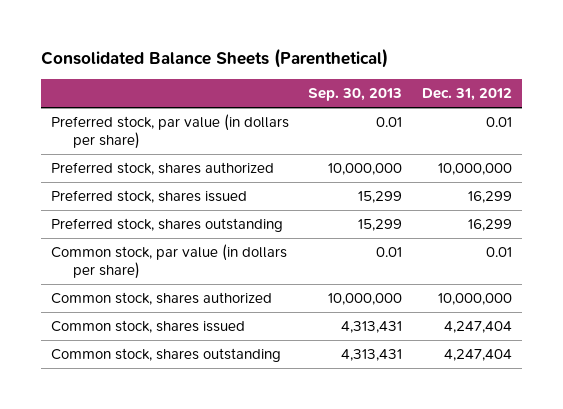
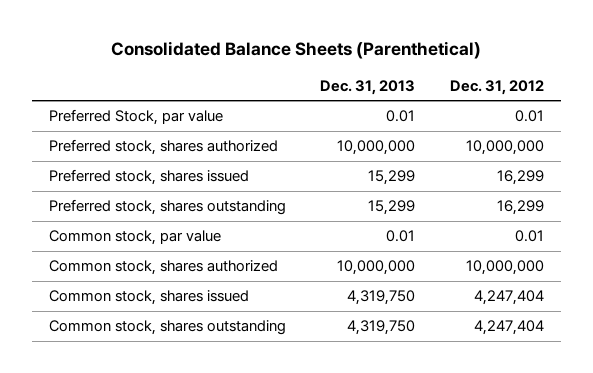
[308,88,403,102] Sep. 30, 2013 -> none
none -> [320,79,416,95] Dec. 31, 2013
[50,114,289,150] Preferred stock, par value (in dollars per share) -> [48,109,223,126] Preferred Stock, par value
[50,244,287,280] Common stock, par value (in dollars per share) -> [48,230,221,246] Common stock, par value

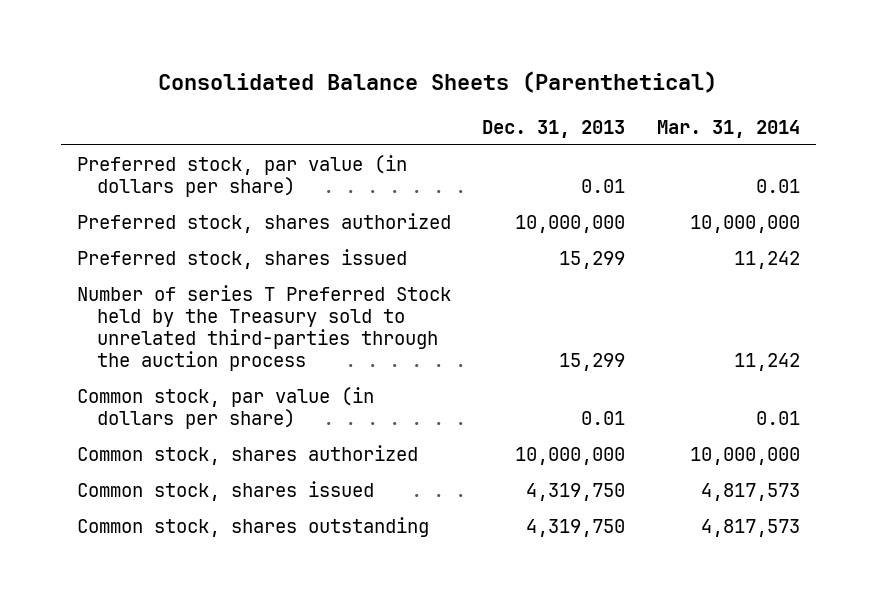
[449,79,544,95] Dec. 31, 2012 -> none
none -> [656,119,800,138] Mar. 31, 2014
[48,109,223,126] Preferred Stock, par value -> [76,154,407,197] Preferred stock, par value (in dollars per share)
[48,199,286,216] Preferred stock, shares outstanding -> [76,284,451,372] Number of series T Preferred Stock held by the Treasury sold to unrelated third-parties through the auction process
[48,230,221,246] Common stock, par value -> [76,386,374,429] Common stock, par value (in dollars per share)

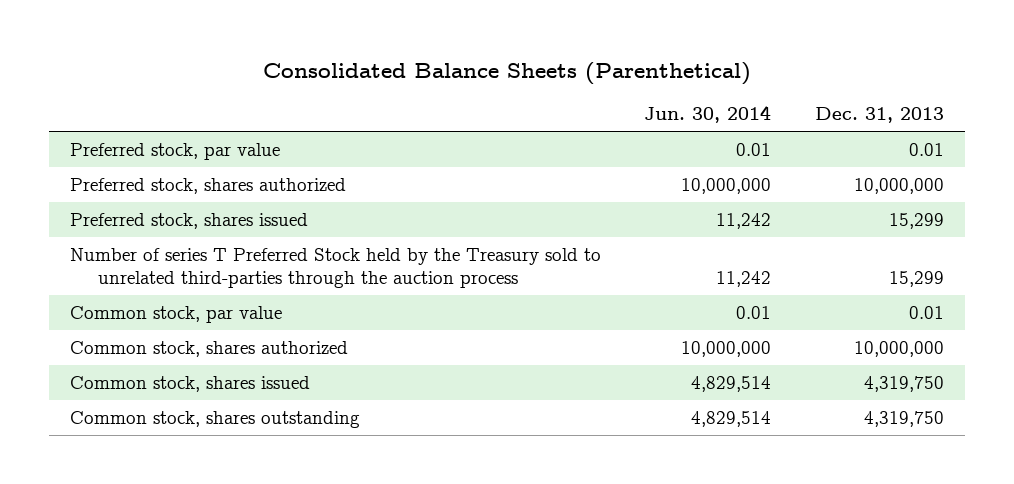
[656,119,800,138] Mar. 31, 2014 -> none
none -> [644,105,772,124] Jun. 30, 2014
[76,154,407,197] Preferred stock, par value (in dollars per share) -> [70,142,281,160] Preferred stock, par value
[76,386,374,429] Common stock, par value (in dollars per share) -> [70,305,283,323] Common stock, par value

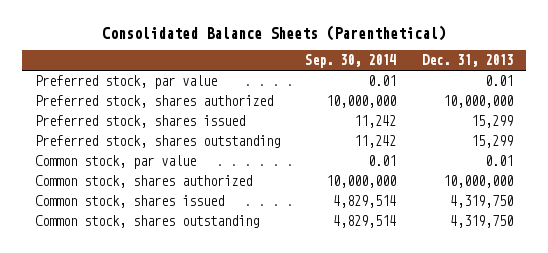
[644,105,772,124] Jun. 30, 2014 -> none
none -> [305,54,397,69] Sep. 30, 2014
[70,247,602,288] Number of series T Preferred Stock held by the Treasury sold to unrelated third-parties through the auction process -> [34,135,280,149] Preferred stock, shares outstanding

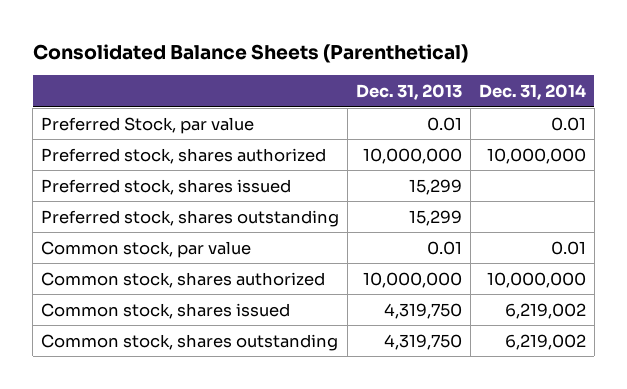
[305,54,397,69] Sep. 30, 2014 -> none
none -> [478,84,586,101] Dec. 31, 2014
[34,75,217,90] Preferred stock, par value -> [41,116,255,134] Preferred Stock, par value

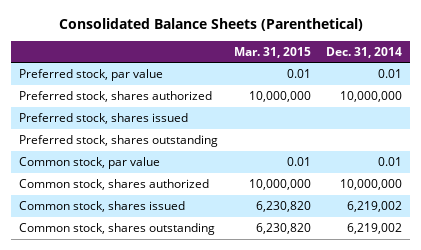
[356,84,463,101] Dec. 31, 2013 -> none
none -> [233,46,311,58] Mar. 31, 2015
[41,116,255,134] Preferred Stock, par value -> [18,68,163,81] Preferred stock, par value

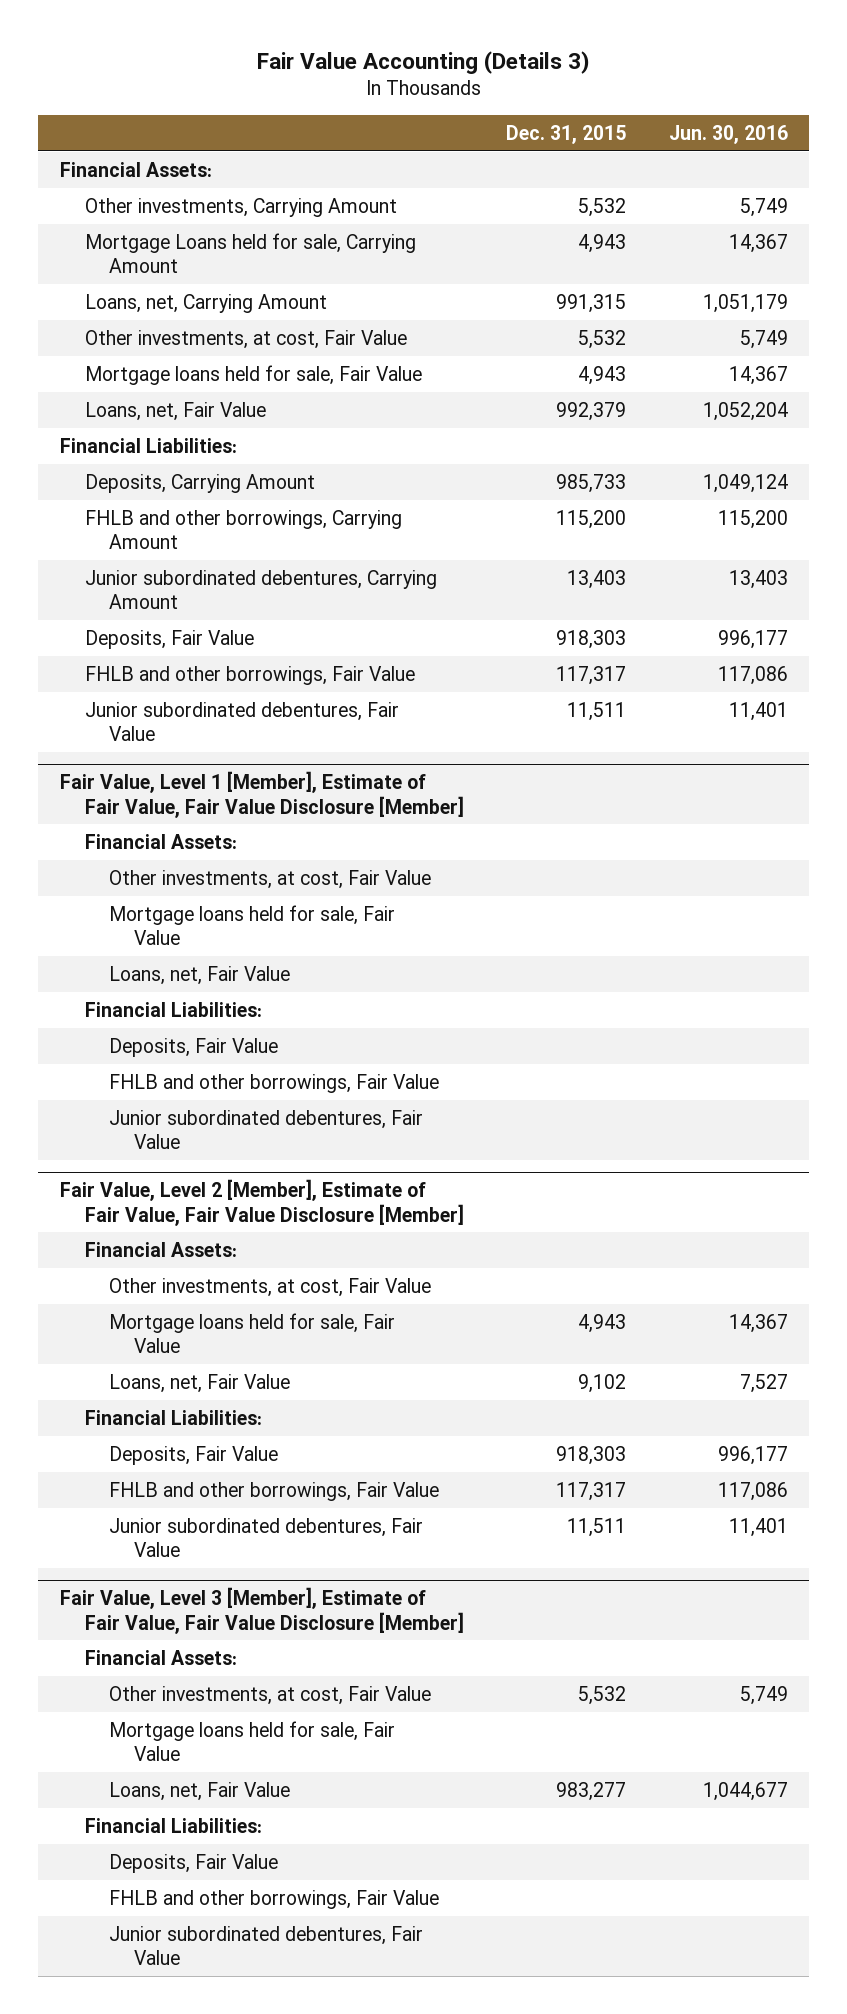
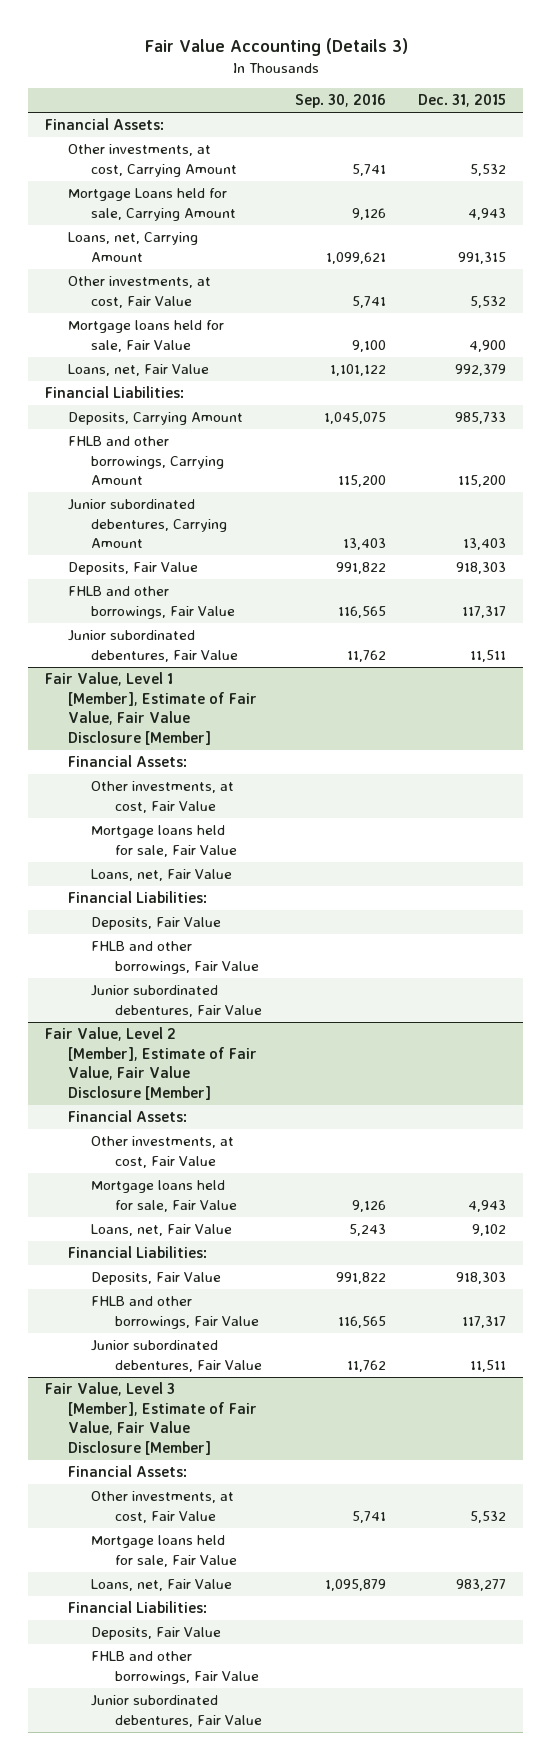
[668,124,788,144] Jun. 30, 2016 -> none
none -> [294,94,386,109] Sep. 30, 2016
[84,197,397,217] Other investments, Carrying Amount -> [68,144,238,177] Other investments, at cost, Carrying Amount
[578,365,627,385] 4,943 -> [469,339,507,352] 4,900

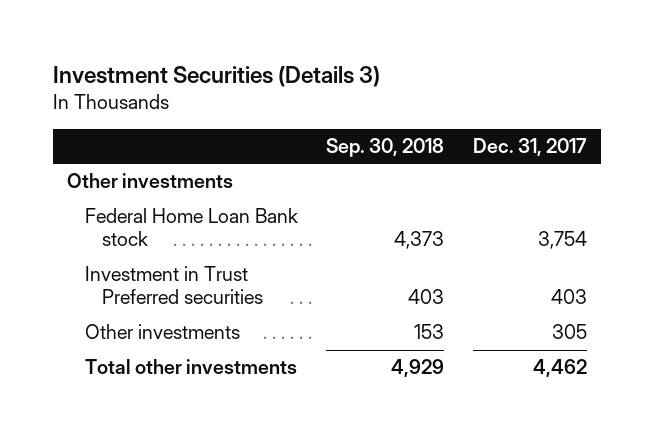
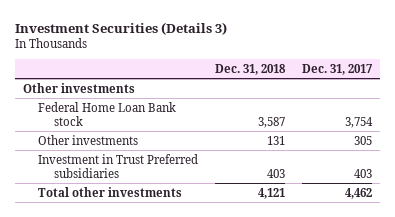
[326,138,445,158] Sep. 30, 2018 -> none
none -> [214,63,286,75] Dec. 31, 2018
[84,266,263,305] Investment in Trust Preferred securities -> none
none -> [38,153,199,179] Investment in Trust Preferred subsidiaries

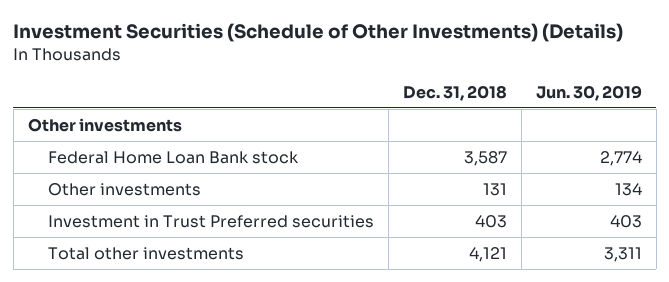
[15,21,228,35] Investment Securities (Details 3) -> [13,23,624,43] Investment Securities (Schedule of Other Investments) (Details)
[301,63,373,75] Dec. 31, 2017 -> none
none -> [535,84,642,101] Jun. 30, 2019
[38,153,199,179] Investment in Trust Preferred subsidiaries -> [48,214,375,228] Investment in Trust Preferred securities

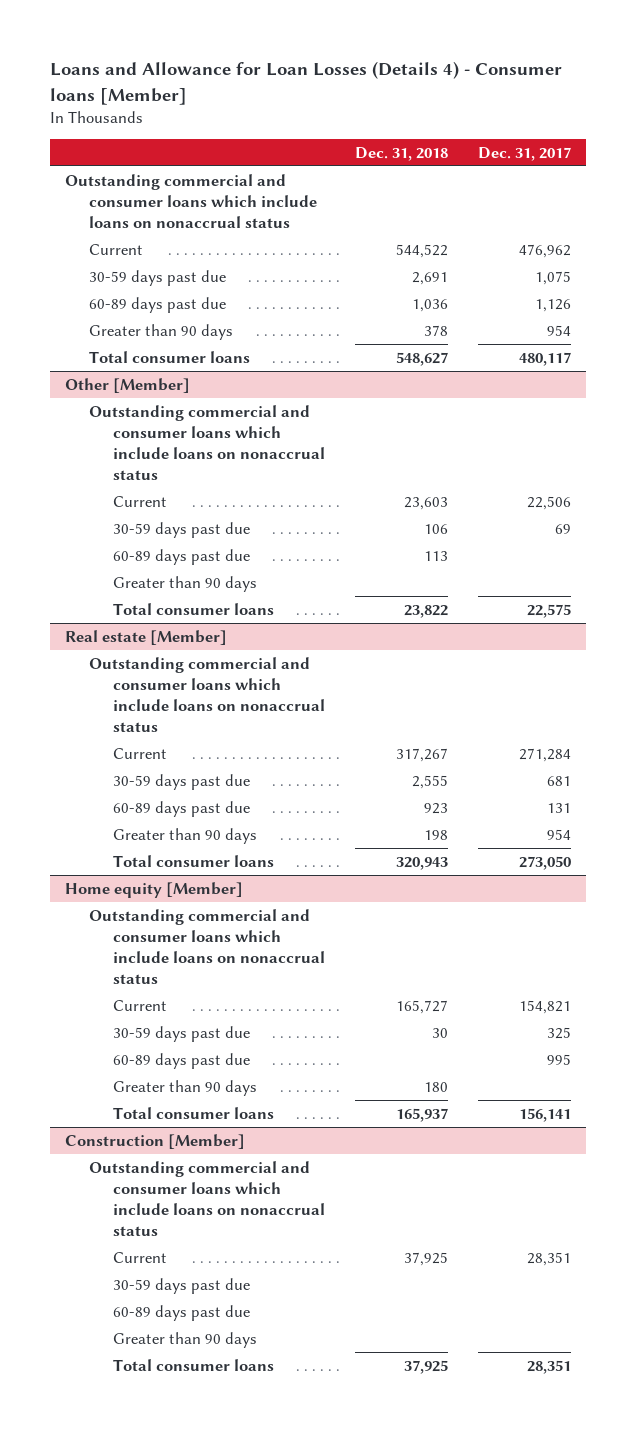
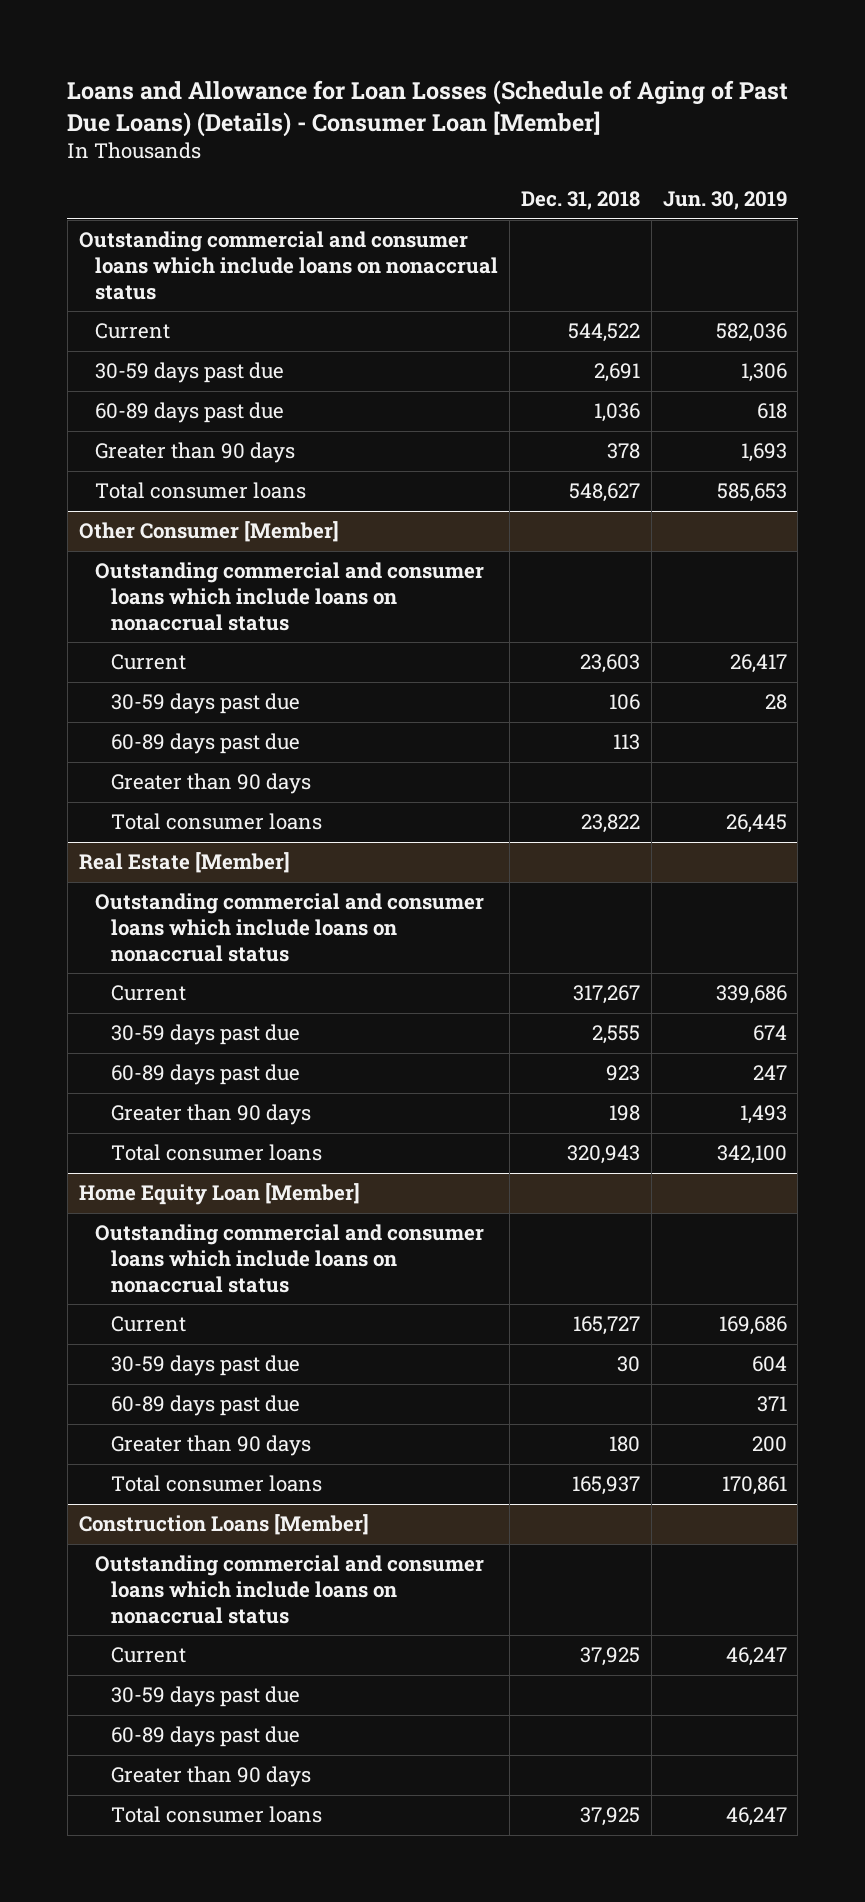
[50,61,563,105] Loans and Allowance for Loan Losses (Details 4) - Consumer loans [Member] -> [67,80,789,137] Loans and Allowance for Loan Losses (Schedule of Aging of Past Due Loans) (Details) - Consumer Loan [Member]
[478,146,572,161] Dec. 31, 2017 -> none
none -> [662,191,787,211] Jun. 30, 2019
[65,377,191,393] Other [Member] -> [78,521,339,543] Other Consumer [Member]
[65,629,228,645] Real estate [Member] -> [78,852,290,874] Real Estate [Member]
[65,881,244,898] Home equity [Member] -> [78,1183,360,1206] Home Equity Loan [Member]
[65,1133,246,1149] Construction [Member] -> [78,1514,369,1536] Construction Loans [Member]

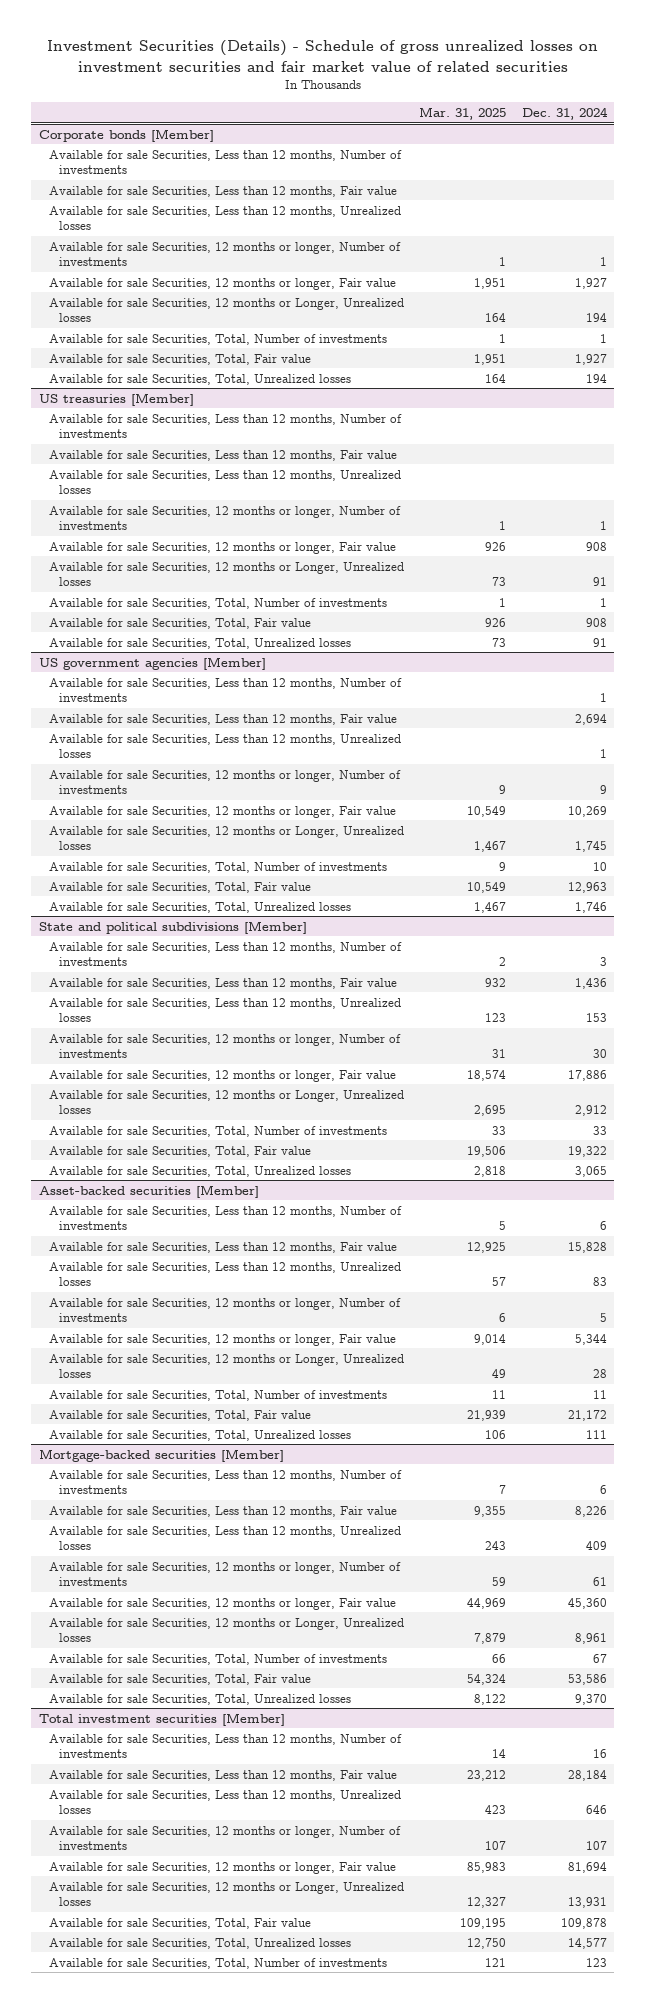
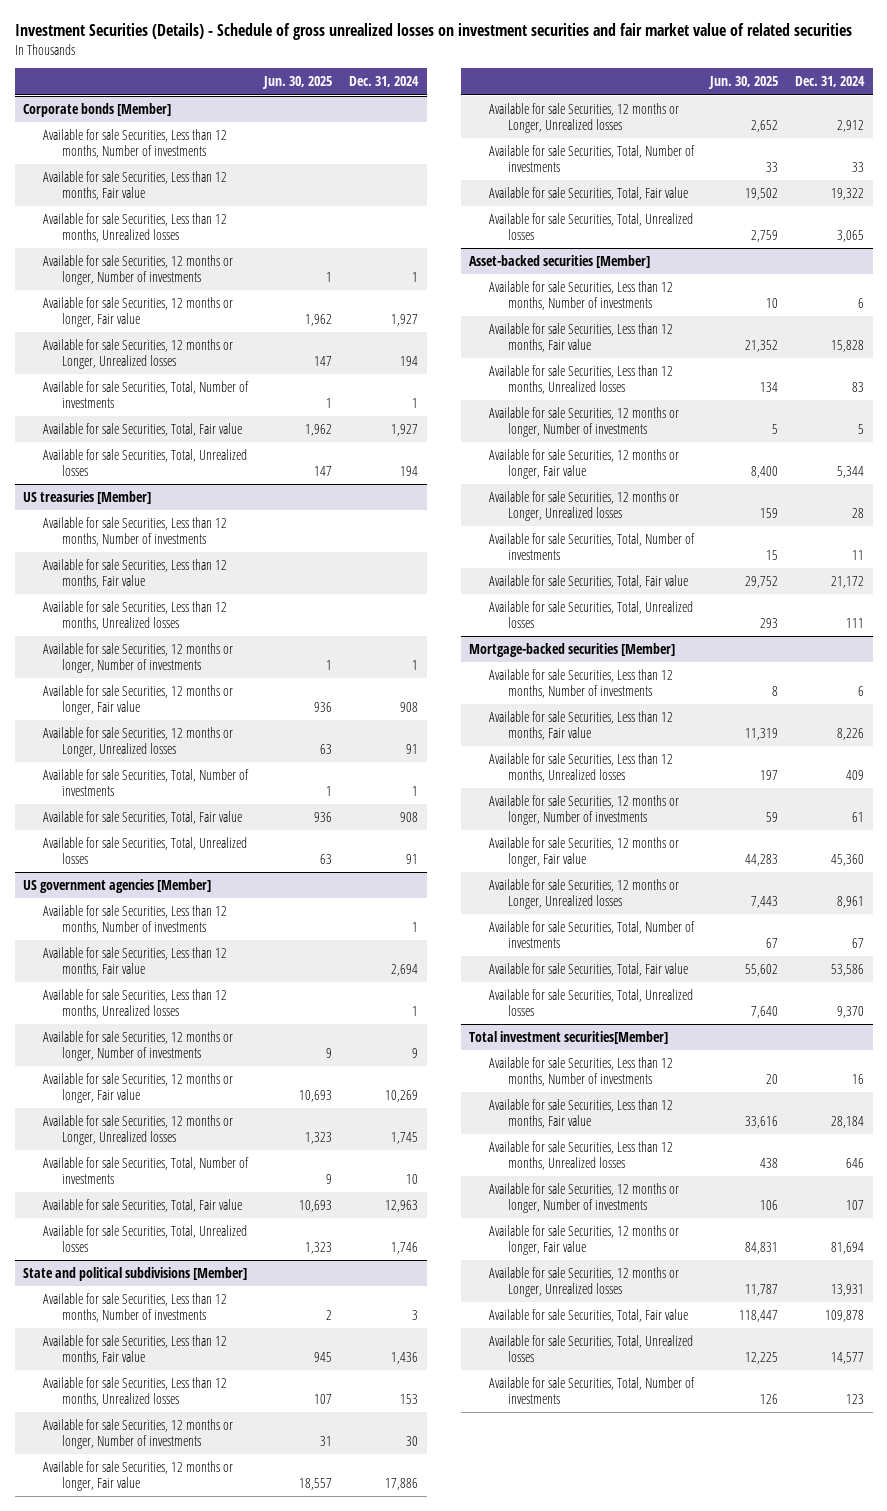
[419,106,507,120] Mar. 31, 2025 -> none
none -> [262,76,333,90] Jun. 30, 2025
[38,1712,285,1726] Total investment securities [Member] -> [469,1030,669,1044] Total investment securities[Member]

